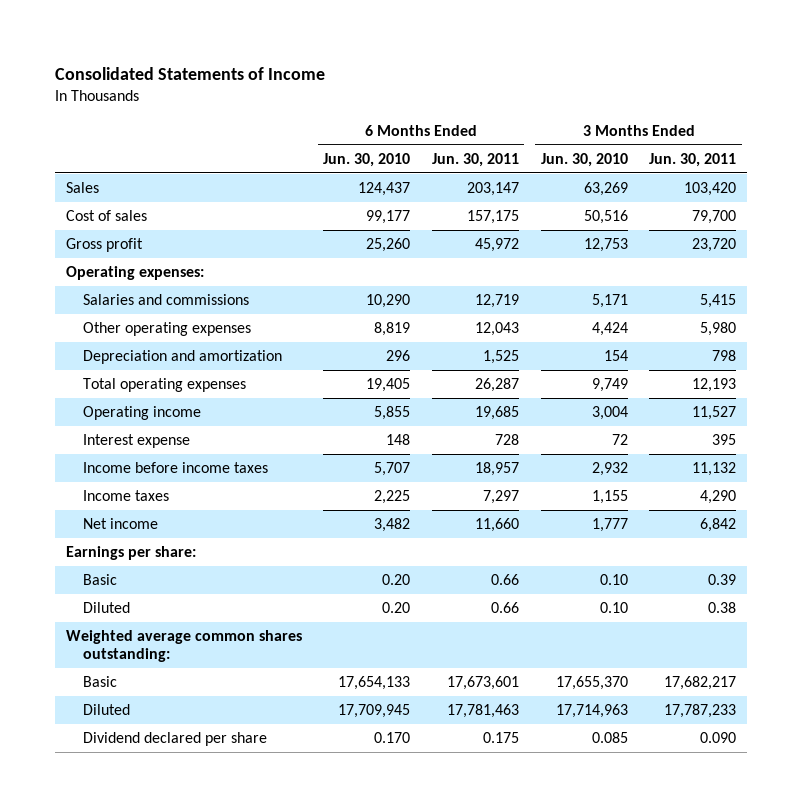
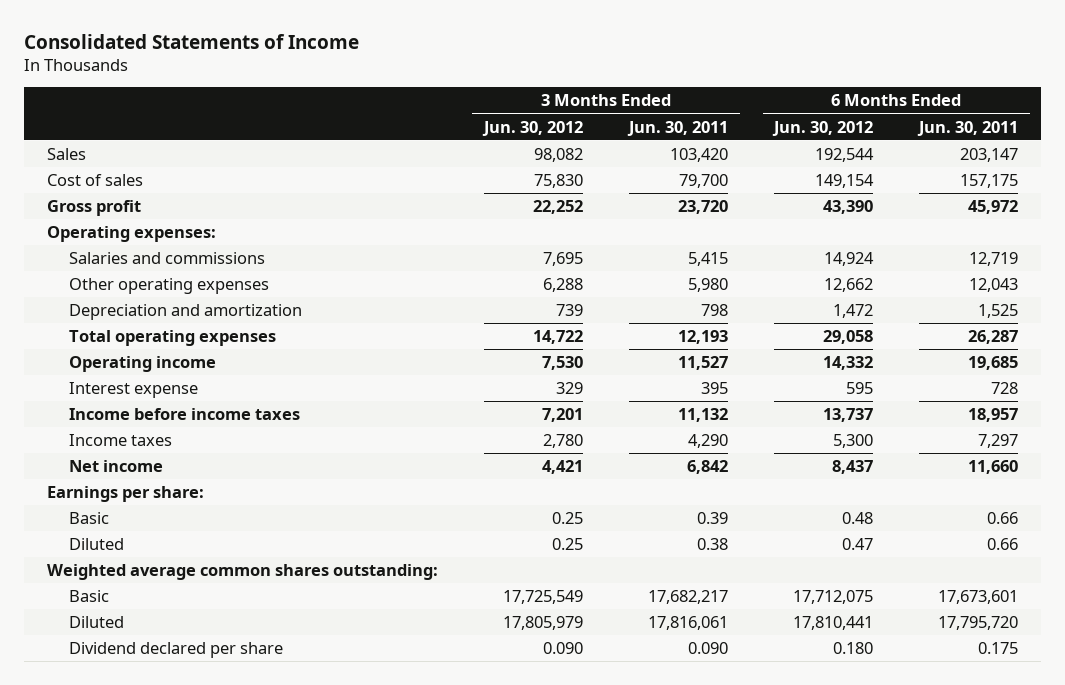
[323,153,411,168] Jun. 30, 2010 -> none
[540,153,628,168] Jun. 30, 2010 -> none
none -> [481,120,583,136] Jun. 30, 2012
none -> [772,120,874,136] Jun. 30, 2012
[447,704,520,719] 17,781,463 -> [938,616,1019,631] 17,795,720
[664,704,737,719] 17,787,233 -> [648,616,729,631] 17,816,061

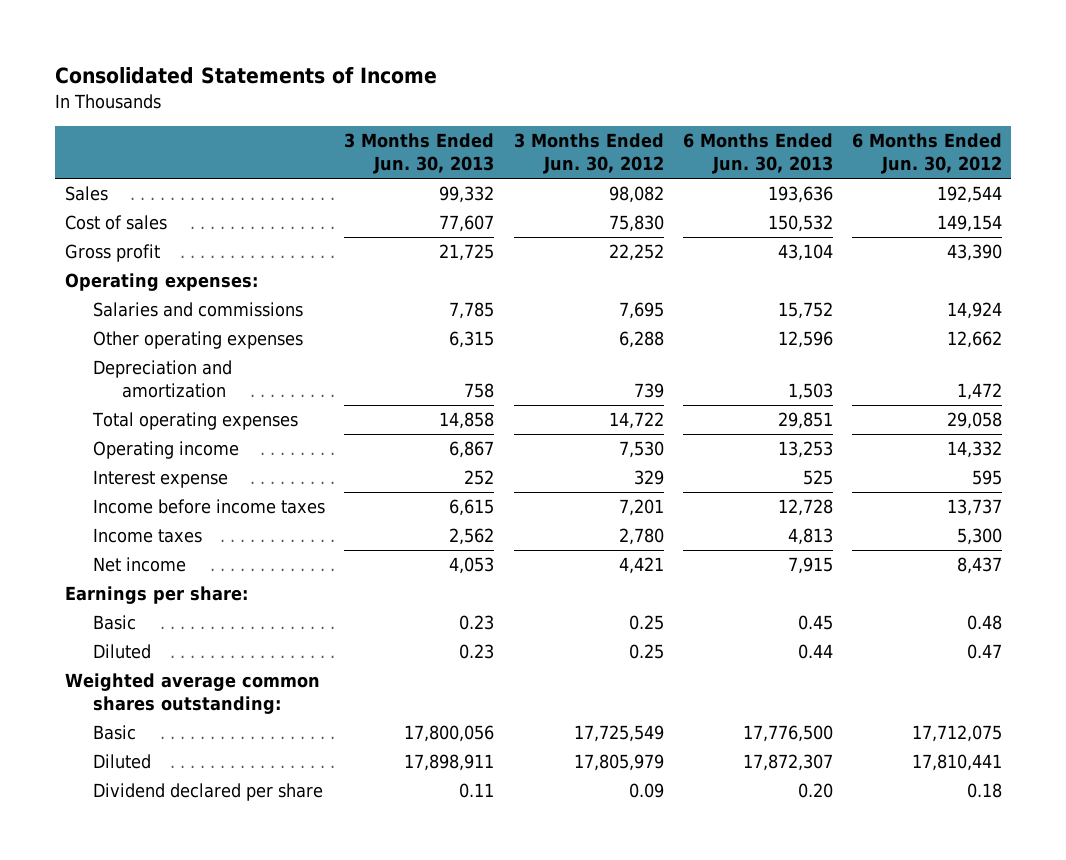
[627,120,729,136] Jun. 30, 2011 -> none
[917,120,1019,136] Jun. 30, 2011 -> none
none -> [344,133,495,175] 3 Months Ended Jun. 30, 2013
none -> [682,133,833,175] 6 Months Ended Jun. 30, 2013
[542,642,583,655] 0.090 -> [628,782,664,798] 0.09
[833,642,874,655] 0.180 -> [966,782,1002,798] 0.18

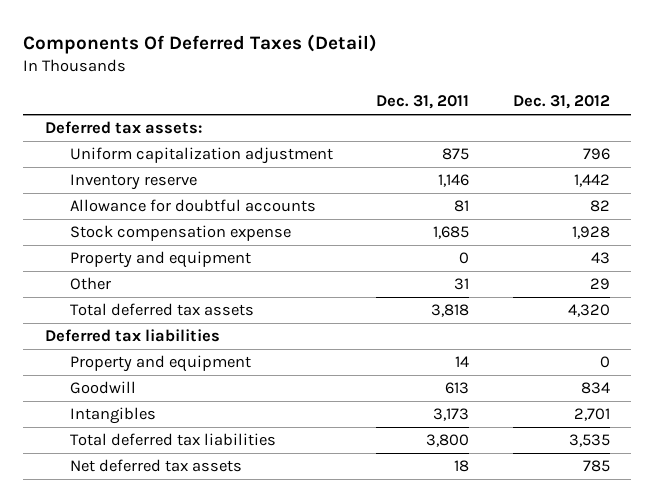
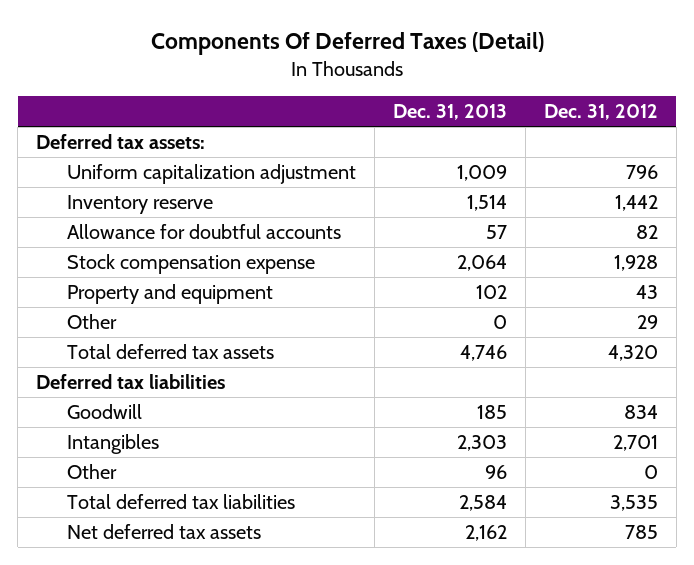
[376,95,470,110] Dec. 31, 2011 -> none
none -> [392,104,507,121] Dec. 31, 2013
[69,355,251,373] Property and equipment -> none
none -> [66,464,117,480] Other

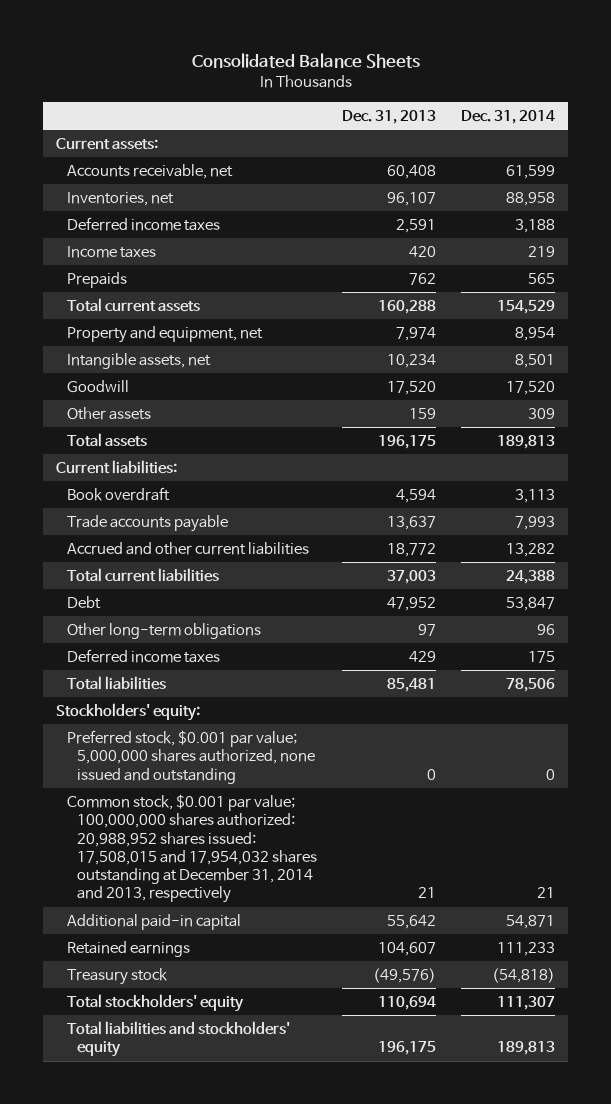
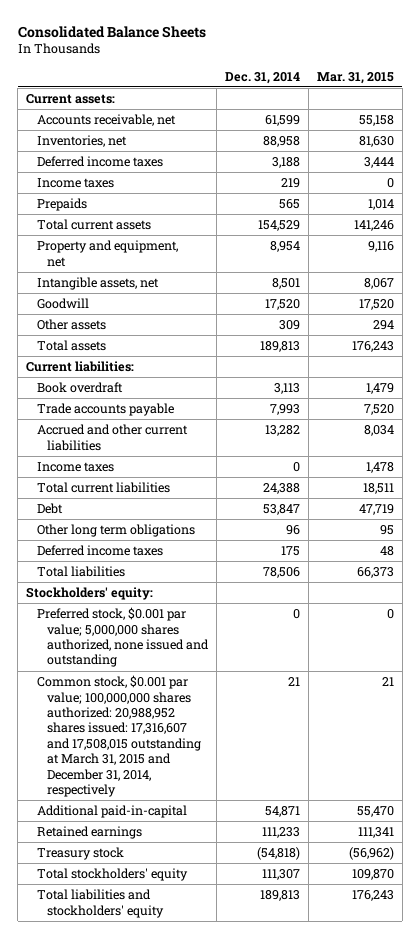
[342,109,437,124] Dec. 31, 2013 -> none
none -> [316,71,394,84] Mar. 31, 2015
none -> [36,462,114,473] Income taxes
[66,623,261,640] Other long-term obligations -> [36,524,195,538] Other long term obligations
[66,794,318,904] Common stock, $0.001 par value; 100,000,000 shares authorized: 20,988,952 shares issued: 17,508,015 and 17,954,032 shares outstanding at December 31, 2014 and 2013, respectively -> [36,675,202,798] Common stock, $0.001 par value; 100,000,000 shares authorized: 20,988,952 shares issued: 17,316,607 and 17,508,015 outstanding at March 31, 2015 and December 31, 2014, respectively
[66,914,241,931] Additional paid-in capital -> [36,805,187,819] Additional paid-in-capital

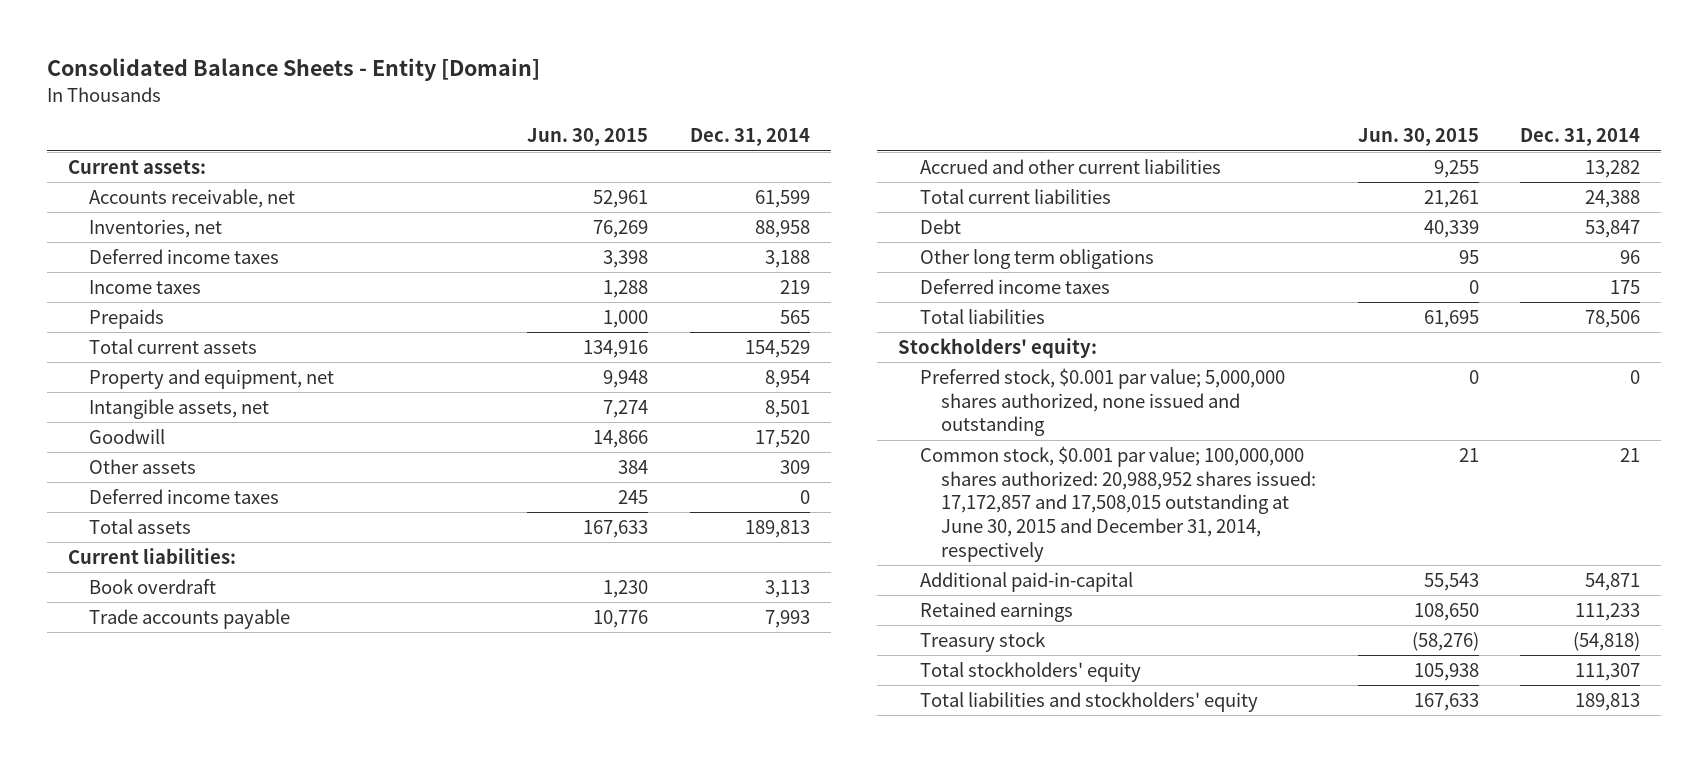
[17,25,206,38] Consolidated Balance Sheets -> [47,58,541,82] Consolidated Balance Sheets - Entity [Domain]
[316,71,394,84] Mar. 31, 2015 -> none
none -> [527,128,649,147] Jun. 30, 2015
none -> [89,489,280,505] Deferred income taxes
[36,462,114,473] Income taxes -> none
[36,675,202,798] Common stock, $0.001 par value; 100,000,000 shares authorized: 20,988,952 shares issued: 17,316,607 and 17,508,015 outstanding at March 31, 2015 and December 31, 2014, respectively -> [919,446,1317,562] Common stock, $0.001 par value; 100,000,000 shares authorized: 20,988,952 shares issued: 17,172,857 and 17,508,015 outstanding at June 30, 2015 and December 31, 2014, respectively

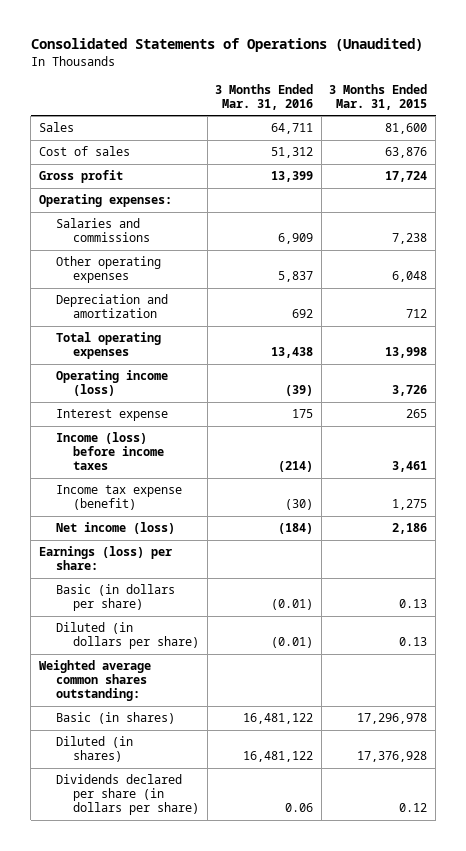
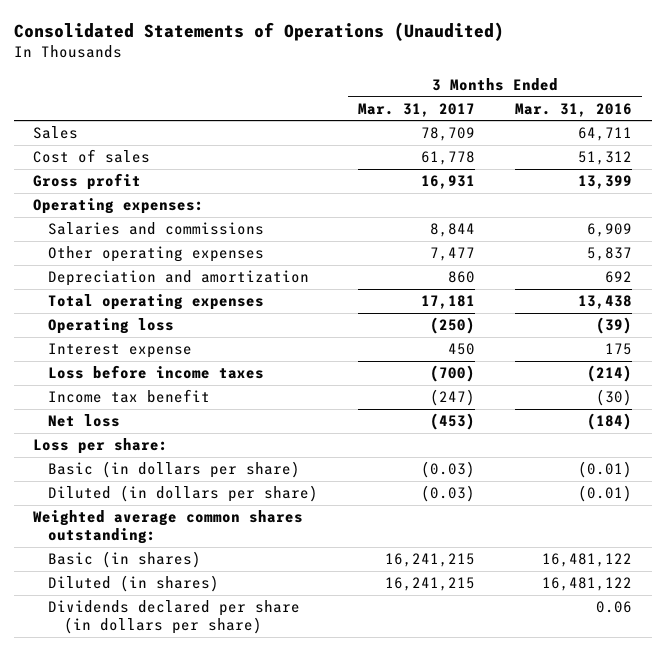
[329,83,428,110] 3 Months Ended Mar. 31, 2015 -> none
none -> [358,102,476,117] Mar. 31, 2017
[55,370,168,397] Operating income (loss) -> [48,318,175,335] Operating loss
[55,432,165,471] Income (loss) before income taxes -> [48,365,265,380] Loss before income taxes
[55,485,182,511] Income tax expense (benefit) -> [48,389,211,404] Income tax benefit
[55,522,175,535] Net income (loss) -> [48,414,121,428] Net loss
[38,546,172,571] Earnings (loss) per share: -> [33,438,169,455] Loss per share:

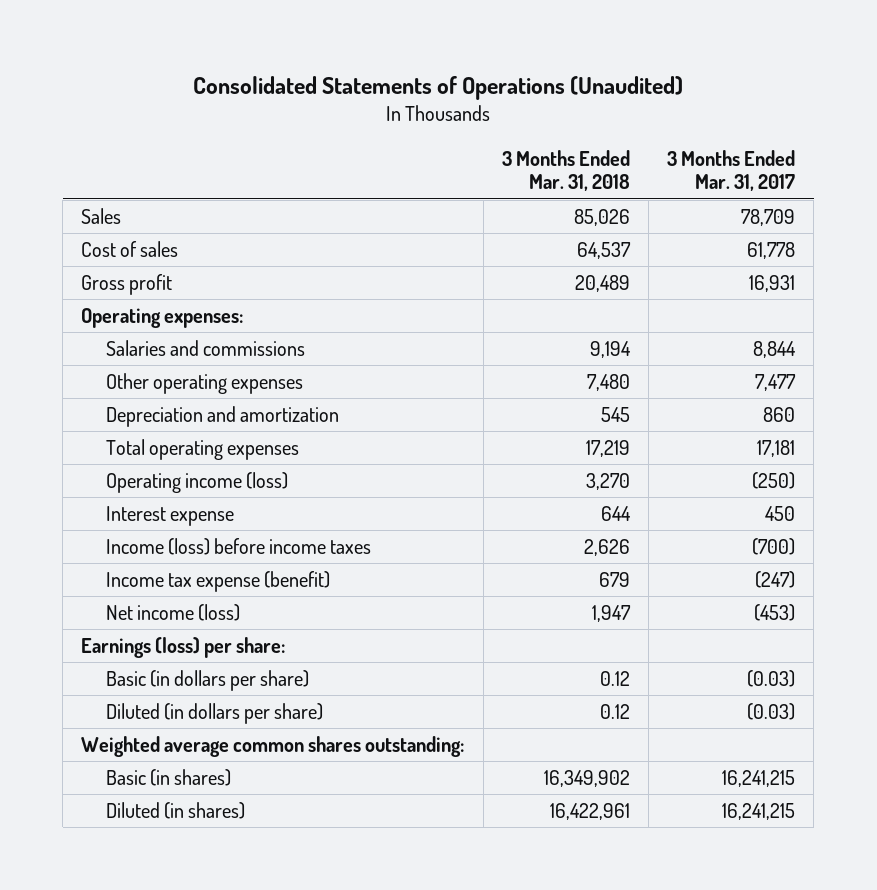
[514,102,632,117] Mar. 31, 2016 -> none
none -> [501,149,630,192] 3 Months Ended Mar. 31, 2018
[48,318,175,335] Operating loss -> [105,471,288,493] Operating income (loss)
[48,365,265,380] Loss before income taxes -> [105,537,371,555] Income (loss) before income taxes
[48,389,211,404] Income tax benefit -> [105,570,330,592] Income tax expense (benefit)
[48,414,121,428] Net loss -> [105,603,240,621] Net income (loss)
[33,438,169,455] Loss per share: -> [81,636,286,658] Earnings (loss) per share:
[48,600,301,635] Dividends declared per share (in dollars per share) -> none

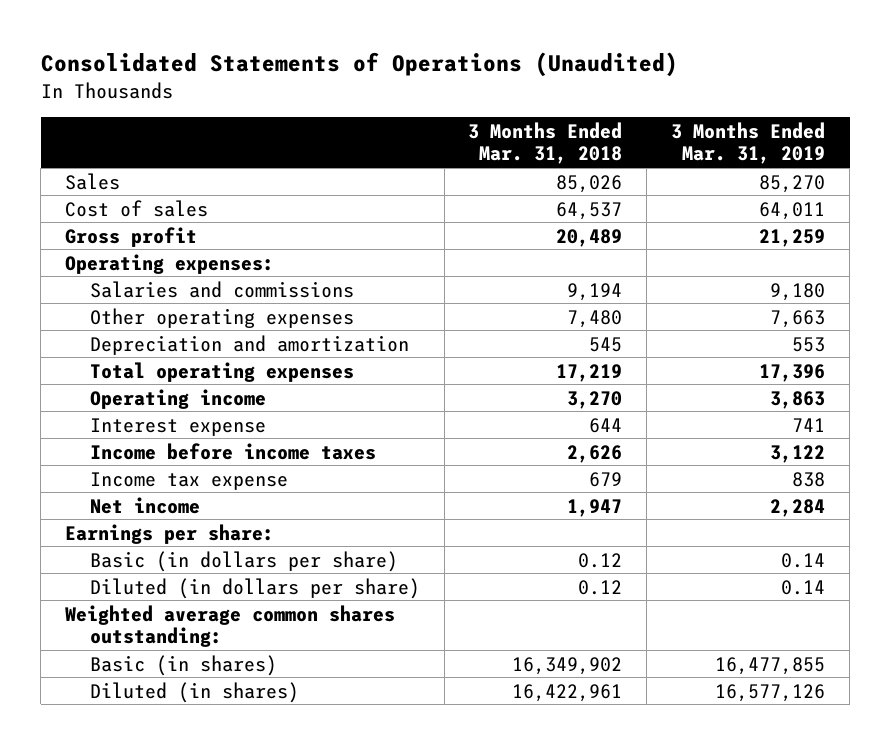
[667,149,796,192] 3 Months Ended Mar. 31, 2017 -> none
none -> [671,121,826,165] 3 Months Ended Mar. 31, 2019
[105,471,288,493] Operating income (loss) -> [89,388,266,409] Operating income
[105,537,371,555] Income (loss) before income taxes -> [89,442,376,460] Income before income taxes
[105,570,330,592] Income tax expense (benefit) -> [89,471,288,490] Income tax expense
[105,603,240,621] Net income (loss) -> [89,496,200,514] Net income
[81,636,286,658] Earnings (loss) per share: -> [65,523,275,544] Earnings per share:

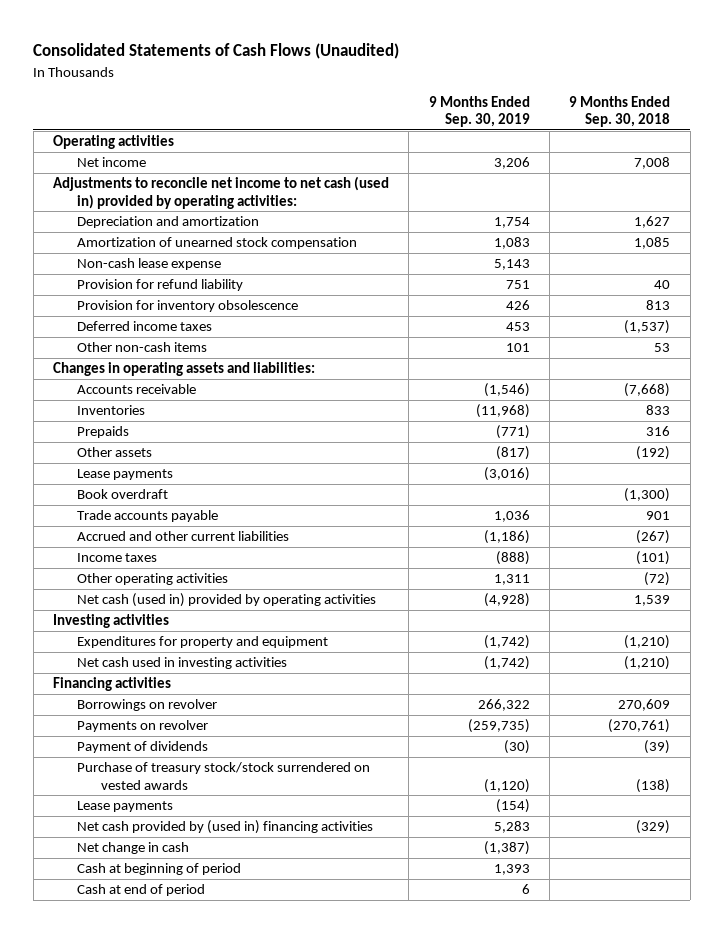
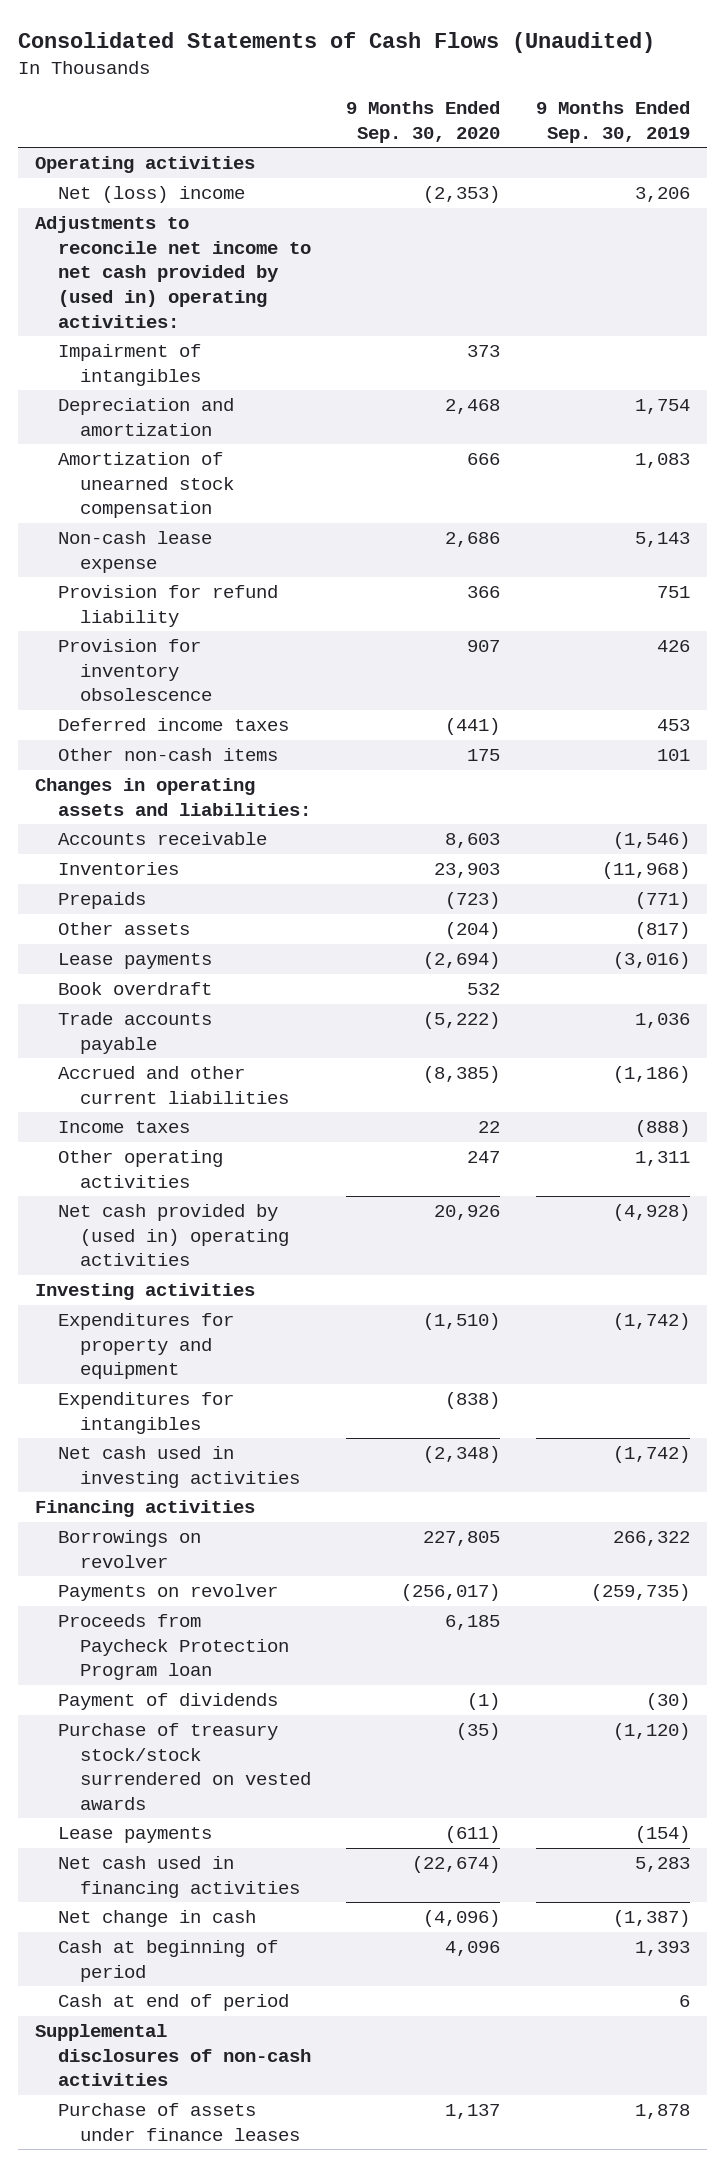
[569,95,671,128] 9 Months Ended Sep. 30, 2018 -> none
none -> [346,100,501,143] 9 Months Ended Sep. 30, 2020
[76,157,146,168] Net income -> [57,186,245,204] Net (loss) income
[53,176,390,209] Adjustments to reconcile net income to net cash (used in) provided by operating activities: -> [35,216,311,328] Adjustments to reconcile net income to net cash provided by (used in) operating activities:
none -> [57,344,202,386] Impairment of intangibles
[76,593,376,608] Net cash (used in) provided by operating activities -> [57,1204,290,1267] Net cash provided by (used in) operating activities
none -> [57,1392,234,1434] Expenditures for intangibles
none -> [57,1614,290,1681] Proceeds from Paycheck Protection Program loan
[76,820,373,835] Net cash provided by (used in) financing activities -> [57,1856,301,1898] Net cash used in financing activities
none -> [35,2024,311,2087] Supplemental disclosures of non-cash activities
none -> [57,2103,301,2141] Purchase of assets under finance leases

